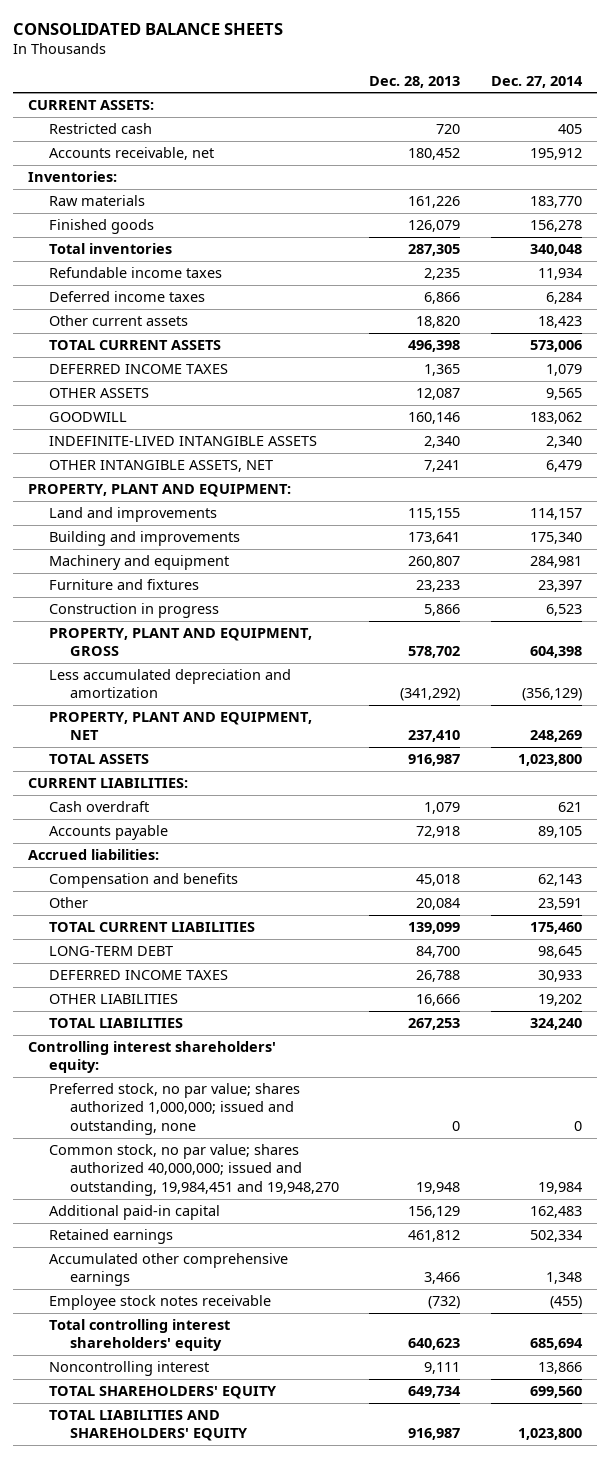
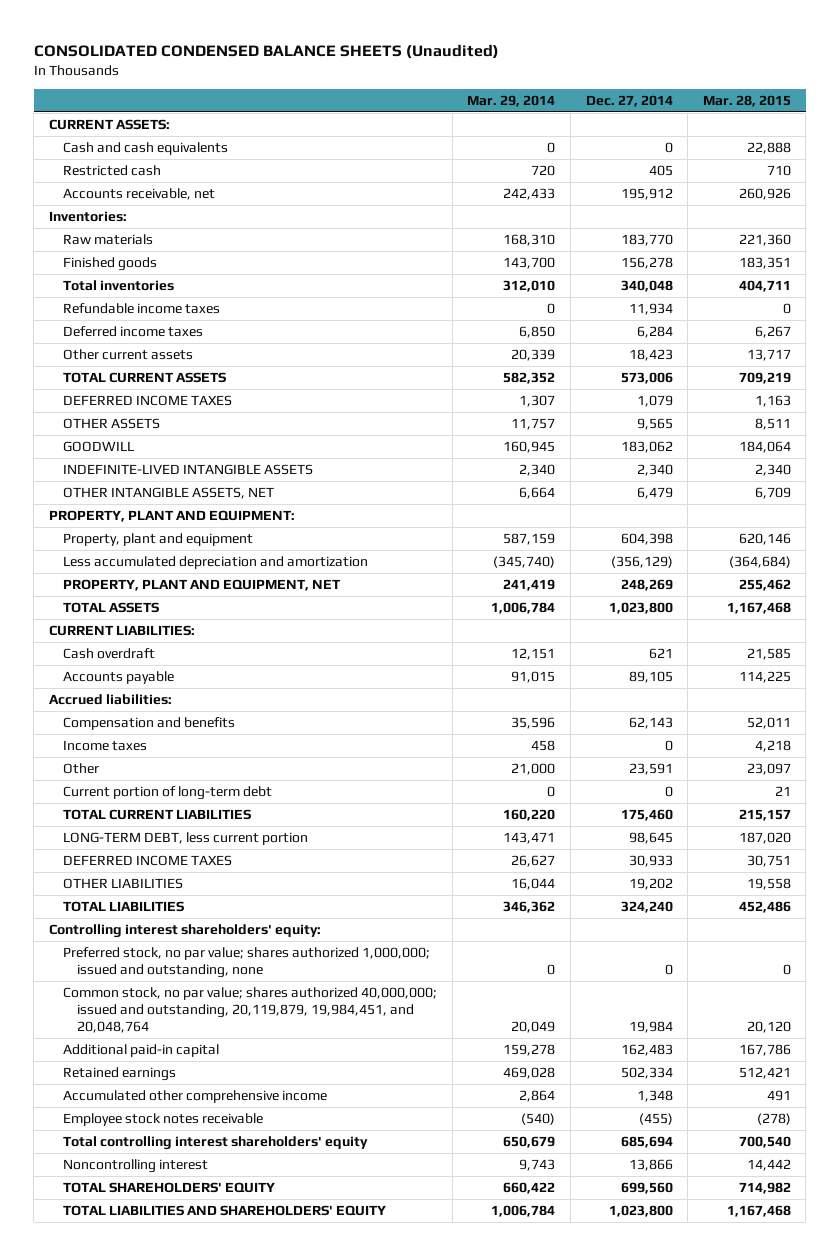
[12,23,283,36] CONSOLIDATED BALANCE SHEETS -> [33,43,499,59] CONSOLIDATED CONDENSED BALANCE SHEETS (Unaudited)
[369,75,461,88] Dec. 28, 2013 -> none
none -> [467,94,556,107] Mar. 29, 2014
none -> [702,94,791,107] Mar. 28, 2015
none -> [63,142,229,156] Cash and cash equivalents
[49,507,218,523] Land and improvements -> none
[49,531,241,547] Building and improvements -> none
[49,555,230,571] Machinery and equipment -> none
[49,579,200,591] Furniture and fixtures -> none
[49,603,220,619] Construction in progress -> none
[49,628,313,657] PROPERTY, PLANT AND EQUIPMENT, GROSS -> [63,533,254,547] Property, plant and equipment
none -> [63,740,148,752] Income taxes
none -> [63,786,273,801] Current portion of long-term debt
[49,946,174,957] LONG-TERM DEBT -> [63,832,309,846] LONG-TERM DEBT, less current portion
[49,1144,339,1196] Common stock, no par value; shares authorized 40,000,000; issued and outstanding, 19,984,451 and 19,948,270 -> [63,987,438,1034] Common stock, no par value; shares authorized 40,000,000; issued and outstanding, 20,119,879, 19,984,451, and 20,048,764
[49,1253,289,1287] Accumulated other comprehensive earnings -> [63,1090,328,1104] Accumulated other comprehensive income

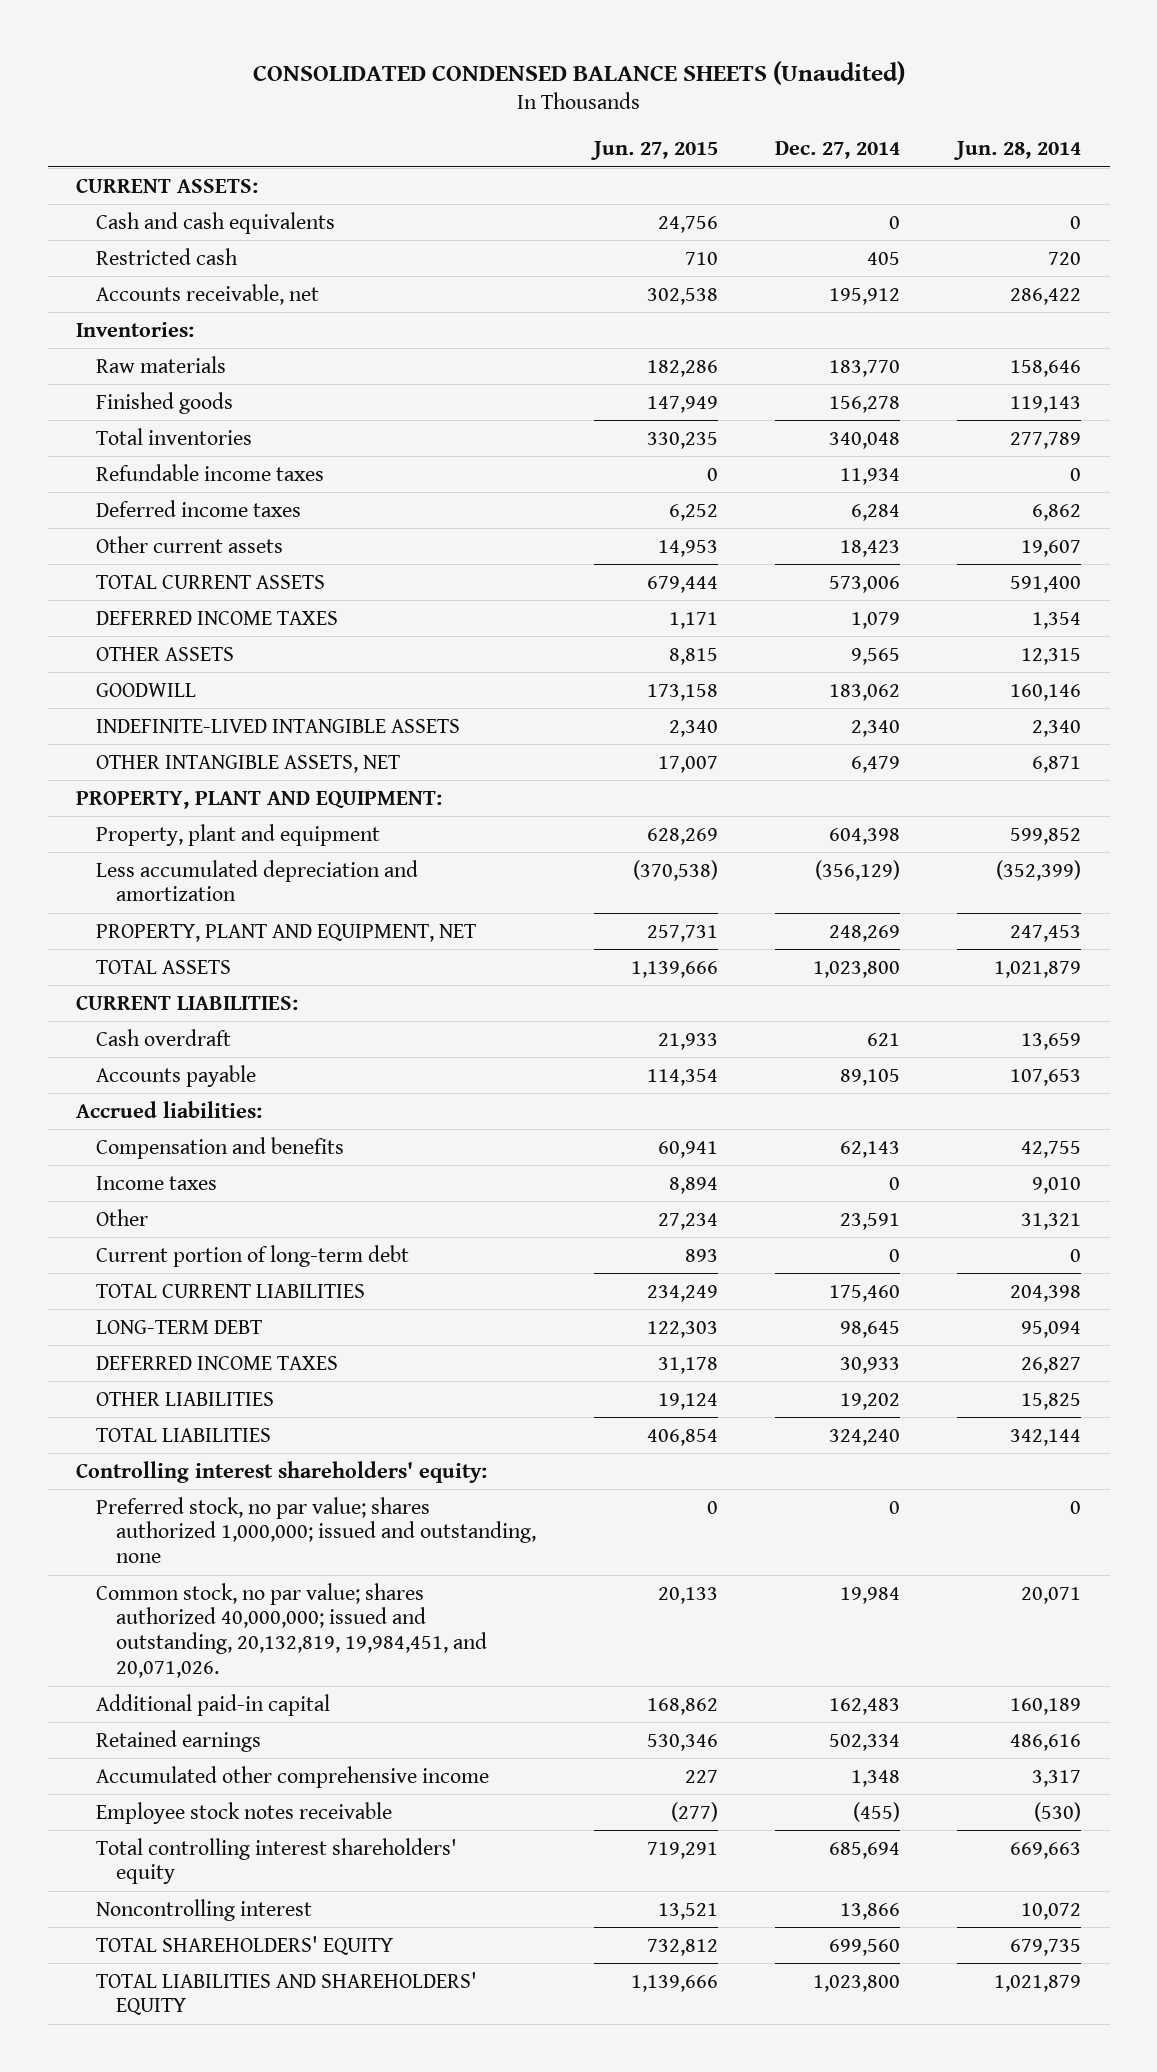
[467,94,556,107] Mar. 29, 2014 -> none
[702,94,791,107] Mar. 28, 2015 -> none
none -> [589,141,718,161] Jun. 27, 2015
none -> [953,141,1082,161] Jun. 28, 2014
[63,832,309,846] LONG-TERM DEBT, less current portion -> [96,1319,263,1334] LONG-TERM DEBT
[63,987,438,1034] Common stock, no par value; shares authorized 40,000,000; issued and outstanding, 20,119,879, 19,984,451, and 20,048,764 -> [96,1582,488,1679] Common stock, no par value; shares authorized 40,000,000; issued and outstanding, 20,132,819, 19,984,451, and 20,071,026.

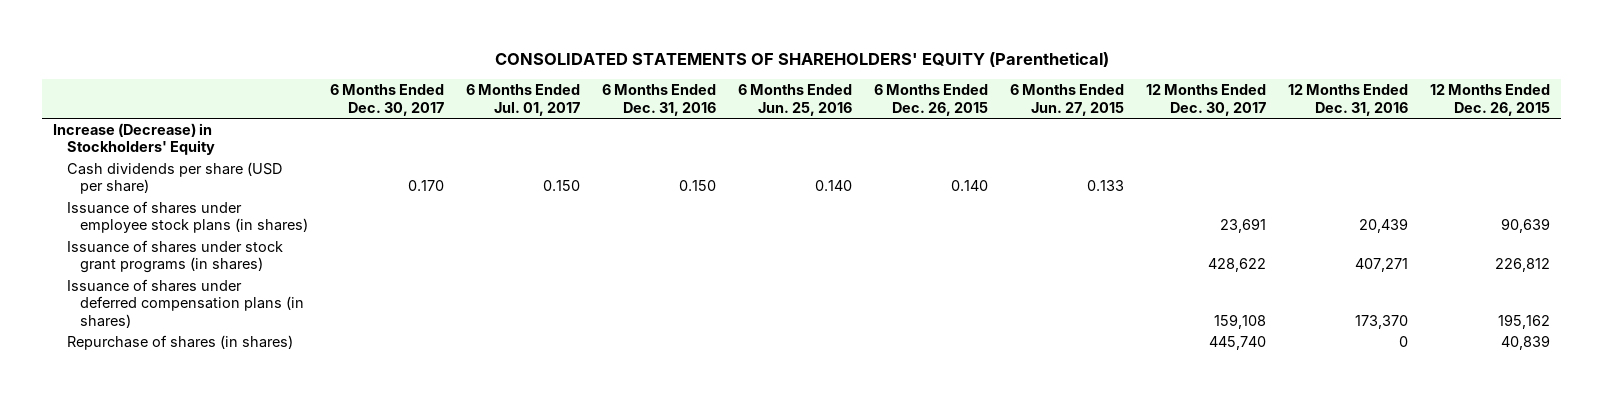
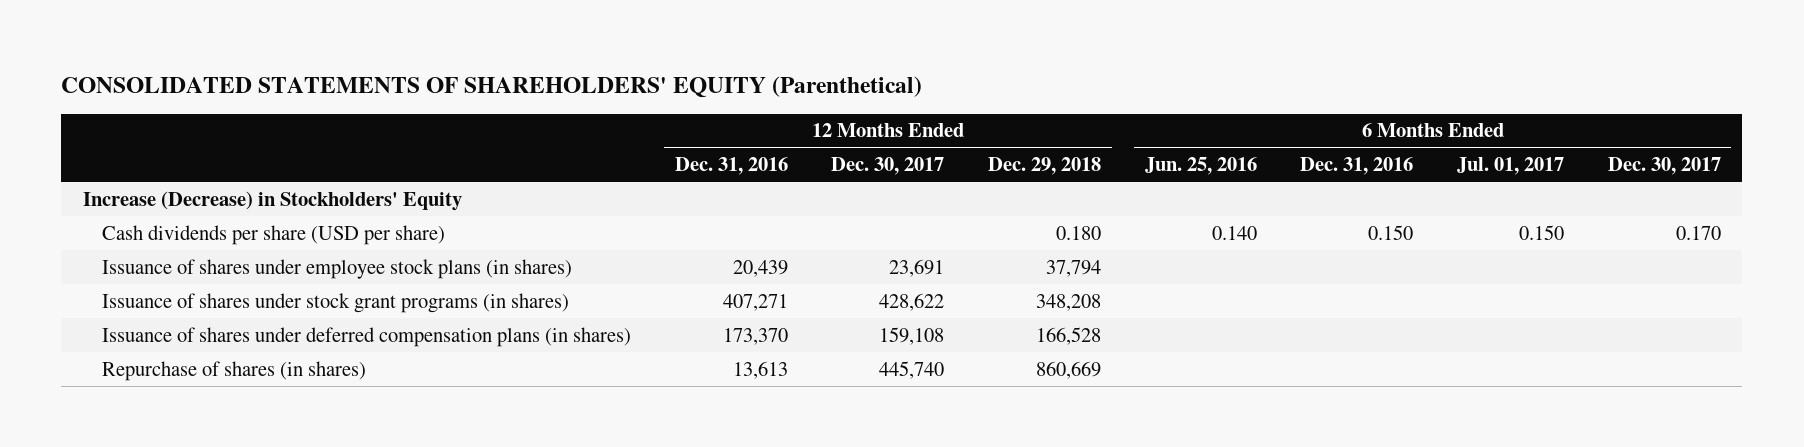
[874,84,989,116] 6 Months Ended Dec. 26, 2015 -> none
[1010,84,1125,116] 6 Months Ended Jun. 27, 2015 -> none
[1430,84,1551,116] 12 Months Ended Dec. 26, 2015 -> none
none -> [987,157,1101,176] Dec. 29, 2018
[1399,336,1409,348] 0 -> [732,360,788,379] 13,613

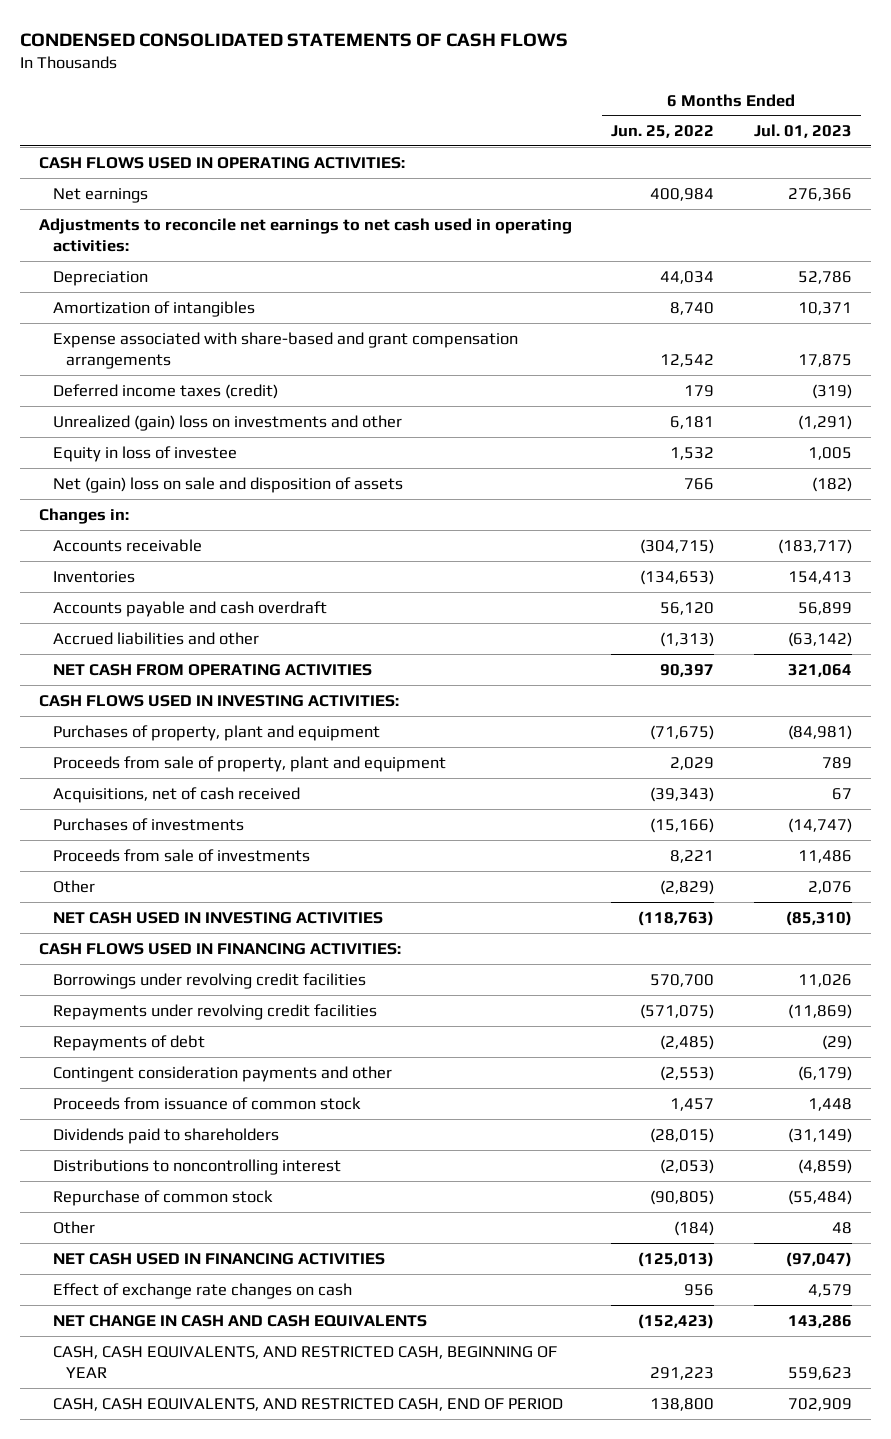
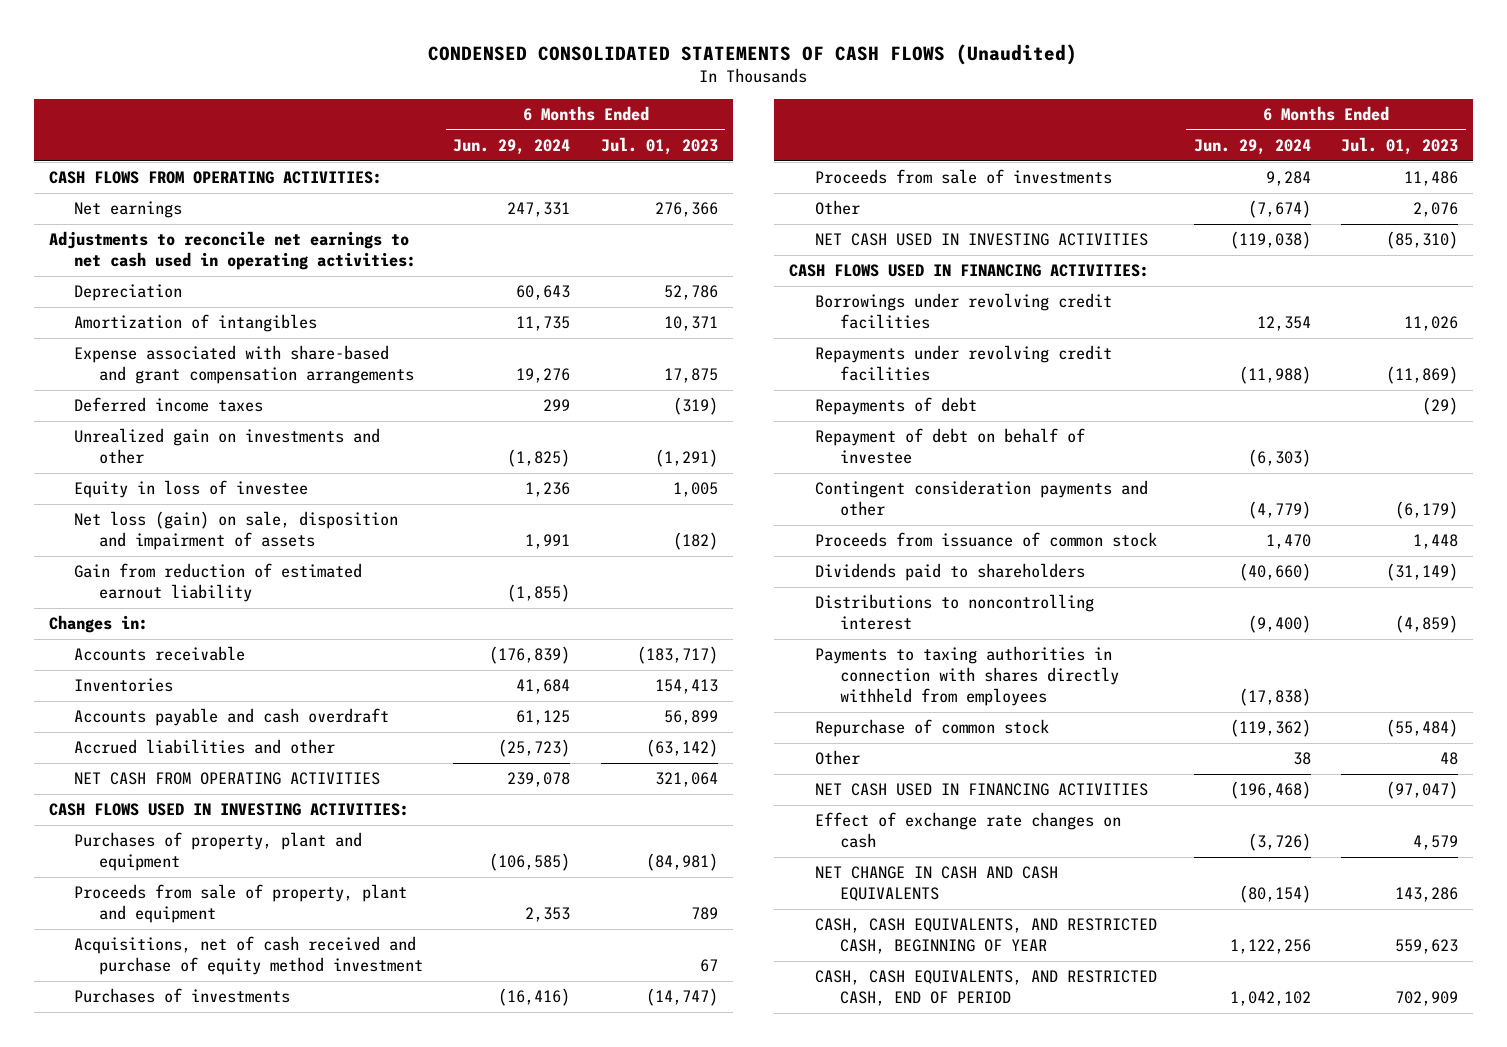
[19,32,568,47] CONDENSED CONSOLIDATED STATEMENTS OF CASH FLOWS -> [428,43,1078,65] CONDENSED CONSOLIDATED STATEMENTS OF CASH FLOWS (Unaudited)
[611,125,715,139] Jun. 25, 2022 -> none
none -> [453,138,571,155] Jun. 29, 2024
[39,156,406,169] CASH FLOWS USED IN OPERATING ACTIVITIES: -> [48,171,382,185] CASH FLOWS FROM OPERATING ACTIVITIES:
[52,383,278,399] Deferred income taxes (credit) -> [74,397,264,413] Deferred income taxes
[52,414,402,431] Unrealized (gain) loss on investments and other -> [74,428,381,465] Unrealized gain on investments and other
[52,476,403,493] Net (gain) loss on sale and disposition of assets -> [74,511,399,551] Net loss (gain) on sale, disposition and impairment of assets
none -> [74,563,363,603] Gain from reduction of estimated earnout liability
[52,786,300,803] Acquisitions, net of cash received -> [74,936,424,976] Acquisitions, net of cash received and purchase of equity method investment
none -> [814,428,1085,465] Repayment of debt on behalf of investee
none -> [814,646,1119,706] Payments to taxing authorities in connection with shares directly withheld from employees

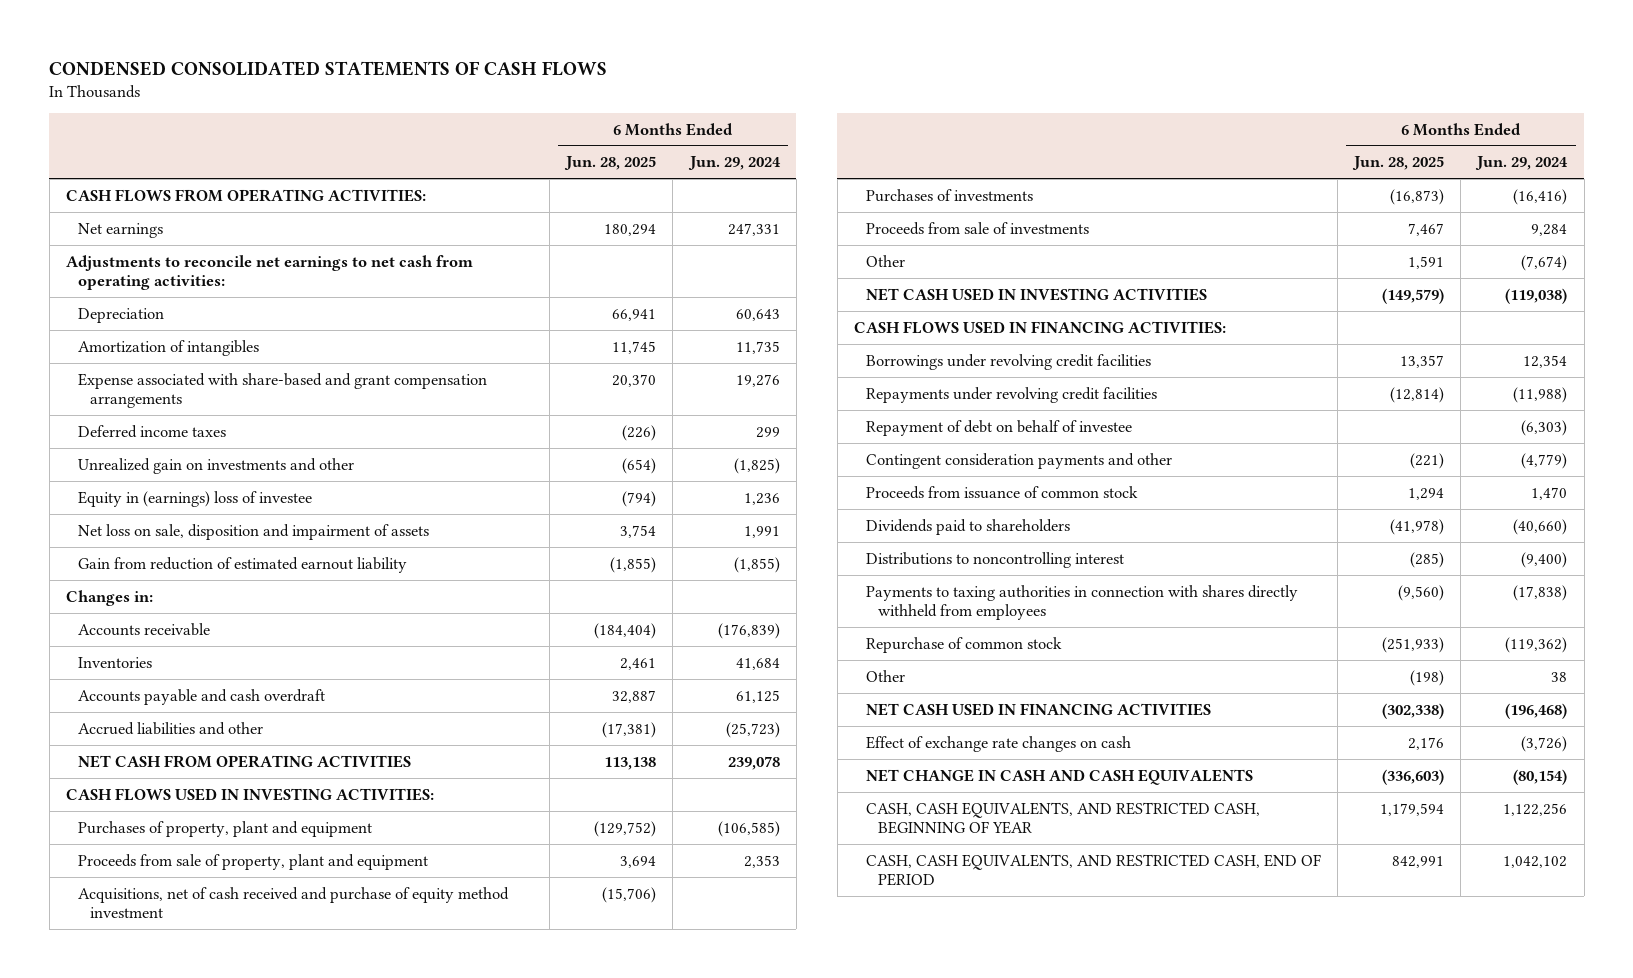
[428,43,1078,65] CONDENSED CONSOLIDATED STATEMENTS OF CASH FLOWS (Unaudited) -> [49,60,608,76] CONDENSED CONSOLIDATED STATEMENTS OF CASH FLOWS
[600,136,718,155] Jul. 01, 2023 -> none
none -> [564,156,657,171] Jun. 28, 2025
[48,231,417,271] Adjustments to reconcile net earnings to net cash used in operating activities: -> [65,254,473,291] Adjustments to reconcile net earnings to net cash from operating activities:
[74,480,309,499] Equity in loss of investee -> [77,490,312,507] Equity in (earnings) loss of investee
[74,511,399,551] Net loss (gain) on sale, disposition and impairment of assets -> [77,523,429,540] Net loss on sale, disposition and impairment of assets
[814,397,977,416] Repayments of debt -> none

